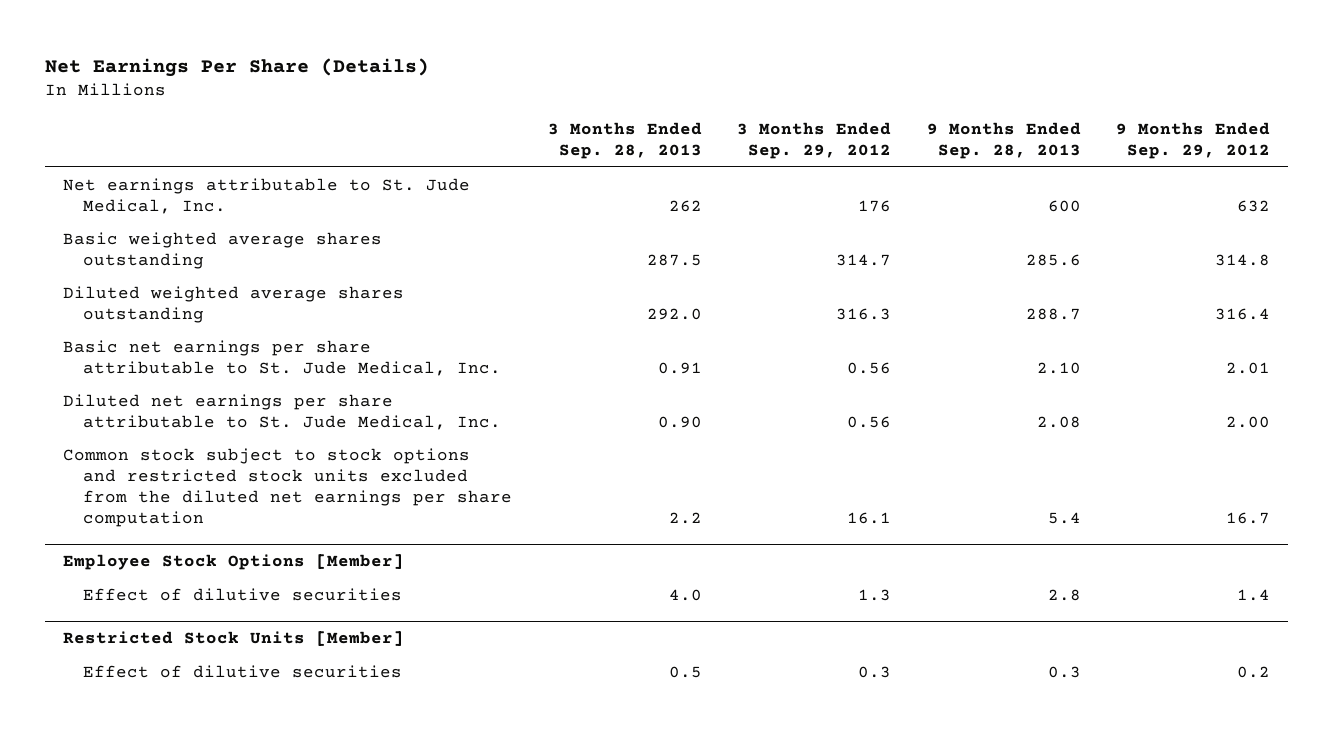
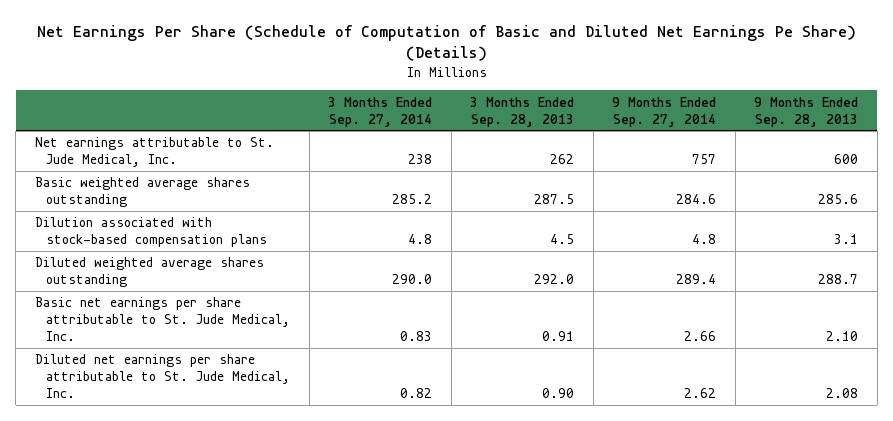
[44,57,429,77] Net Earnings Per Share (Details) -> [36,24,856,62] Net Earnings Per Share (Schedule of Computation of Basic and Diluted Net Earnings Pe Share) (Details)
[737,122,892,160] 3 Months Ended Sep. 29, 2012 -> none
[1116,122,1271,160] 9 Months Ended Sep. 29, 2012 -> none
none -> [328,96,433,127] 3 Months Ended Sep. 27, 2014
none -> [612,96,717,127] 9 Months Ended Sep. 27, 2014
none -> [34,217,268,248] Dilution associated with stock-based compensation plans
[62,447,512,527] Common stock subject to stock options and restricted stock units excluded from the diluted net earnings per share computation -> none
[62,554,404,571] Employee Stock Options [Member] -> none
[82,587,402,601] Effect of dilutive securities -> none
[62,631,404,647] Restricted Stock Units [Member] -> none
[82,664,402,678] Effect of dilutive securities -> none

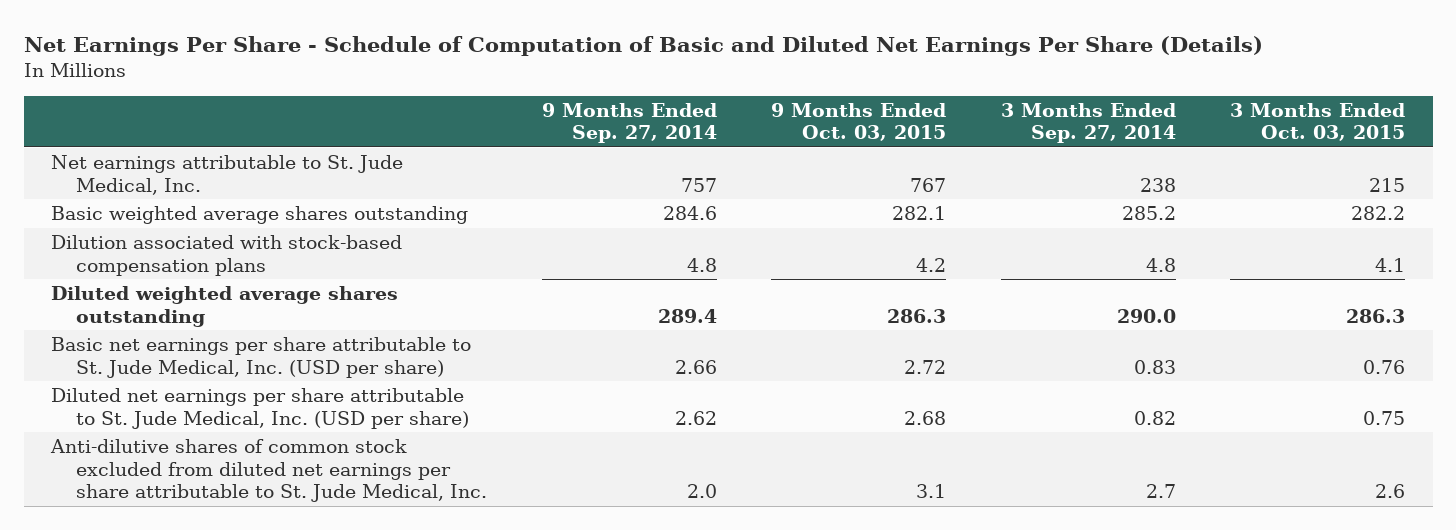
[36,24,856,62] Net Earnings Per Share (Schedule of Computation of Basic and Diluted Net Earnings Pe Share) (Details) -> [23,36,1263,57] Net Earnings Per Share - Schedule of Computation of Basic and Diluted Net Earnings Per Share (Details)
[470,96,575,127] 3 Months Ended Sep. 28, 2013 -> none
[754,96,859,127] 9 Months Ended Sep. 28, 2013 -> none
none -> [771,102,947,142] 9 Months Ended Oct. 03, 2015
none -> [1230,102,1406,142] 3 Months Ended Oct. 03, 2015
[34,297,291,342] Basic net earnings per share attributable to St. Jude Medical, Inc. -> [51,336,472,378] Basic net earnings per share attributable to St. Jude Medical, Inc. (USD per share)
[34,354,291,399] Diluted net earnings per share attributable to St. Jude Medical, Inc. -> [51,387,470,429] Diluted net earnings per share attributable to St. Jude Medical, Inc. (USD per share)
none -> [50,438,488,503] Anti-dilutive shares of common stock excluded from diluted net earnings per share attributable to St. Jude Medical, Inc.

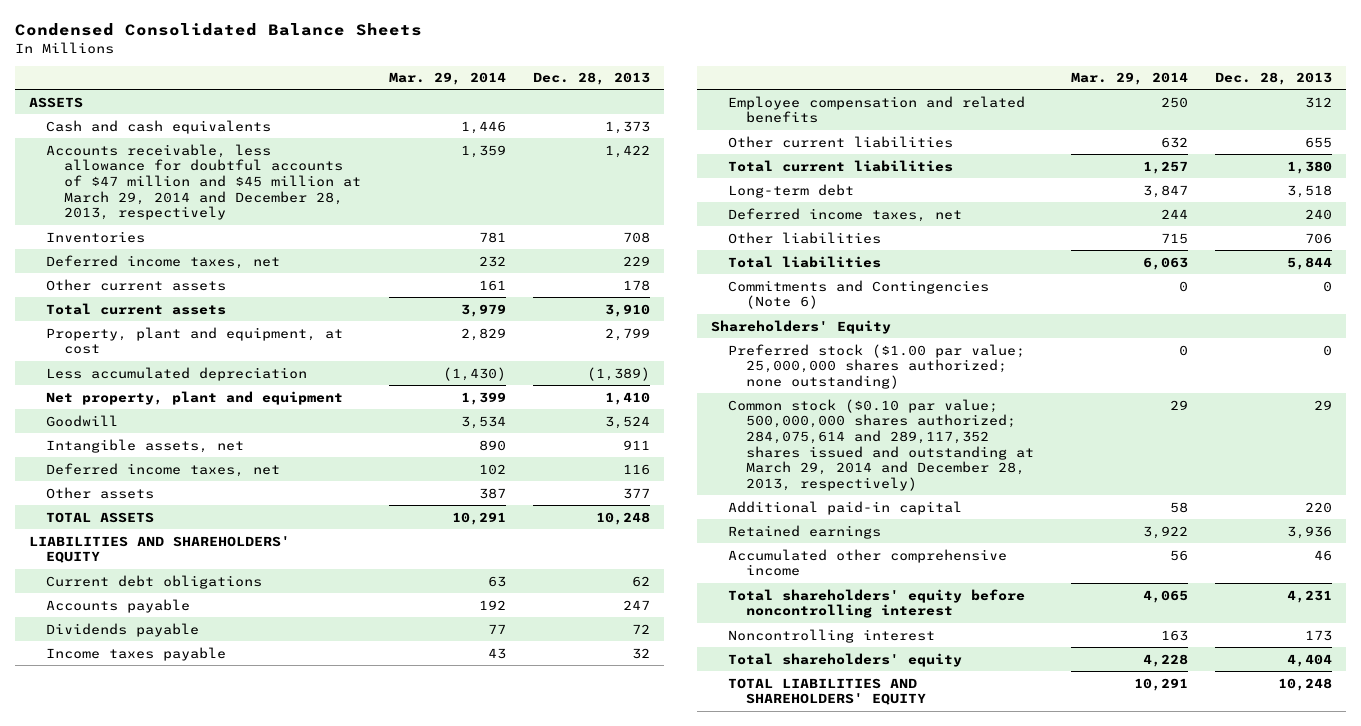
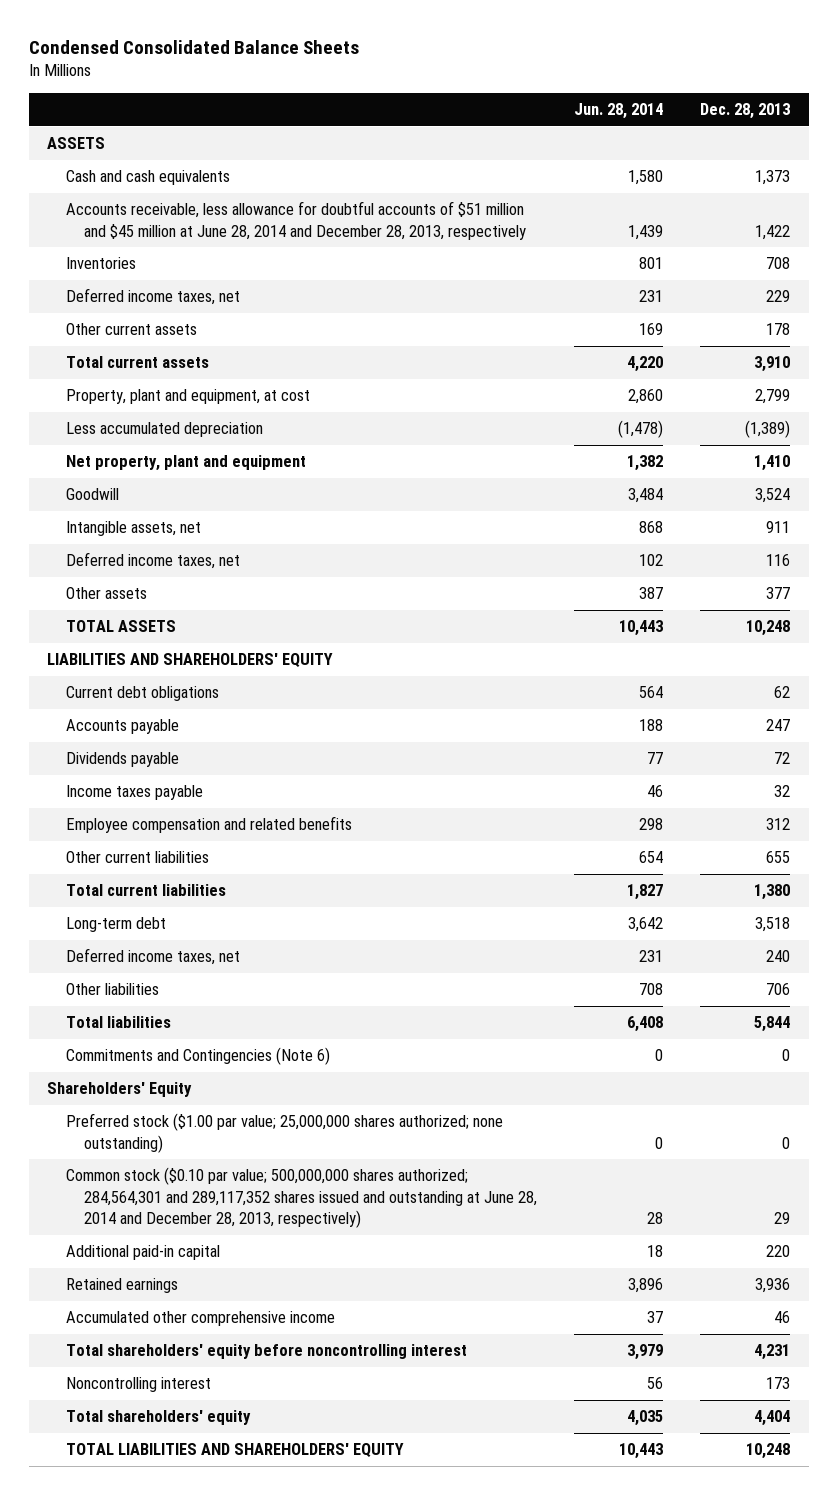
[388,72,506,86] Mar. 29, 2014 -> none
none -> [574,103,664,120] Jun. 28, 2014
[46,143,362,221] Accounts receivable, less allowance for doubtful accounts of $47 million and $45 million at March 29, 2014 and December 28, 2013, respectively -> [65,201,527,240] Accounts receivable, less allowance for doubtful accounts of $51 million and $45 million at June 28, 2014 and December 28, 2013, respectively
[728,398,1035,491] Common stock ($0.10 par value; 500,000,000 shares authorized; 284,075,614 and 289,117,352 shares issued and outstanding at March 29, 2014 and December 28, 2013, respectively) -> [65,1167,538,1229] Common stock ($0.10 par value; 500,000,000 shares authorized; 284,564,301 and 289,117,352 shares issued and outstanding at June 28, 2014 and December 28, 2013, respectively)

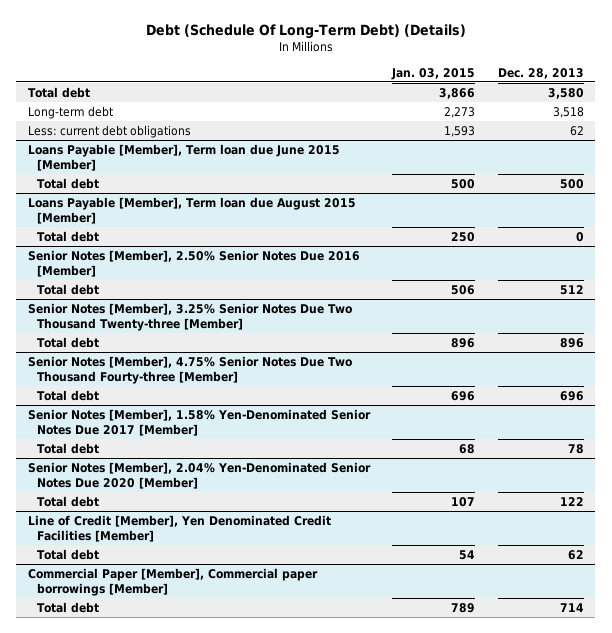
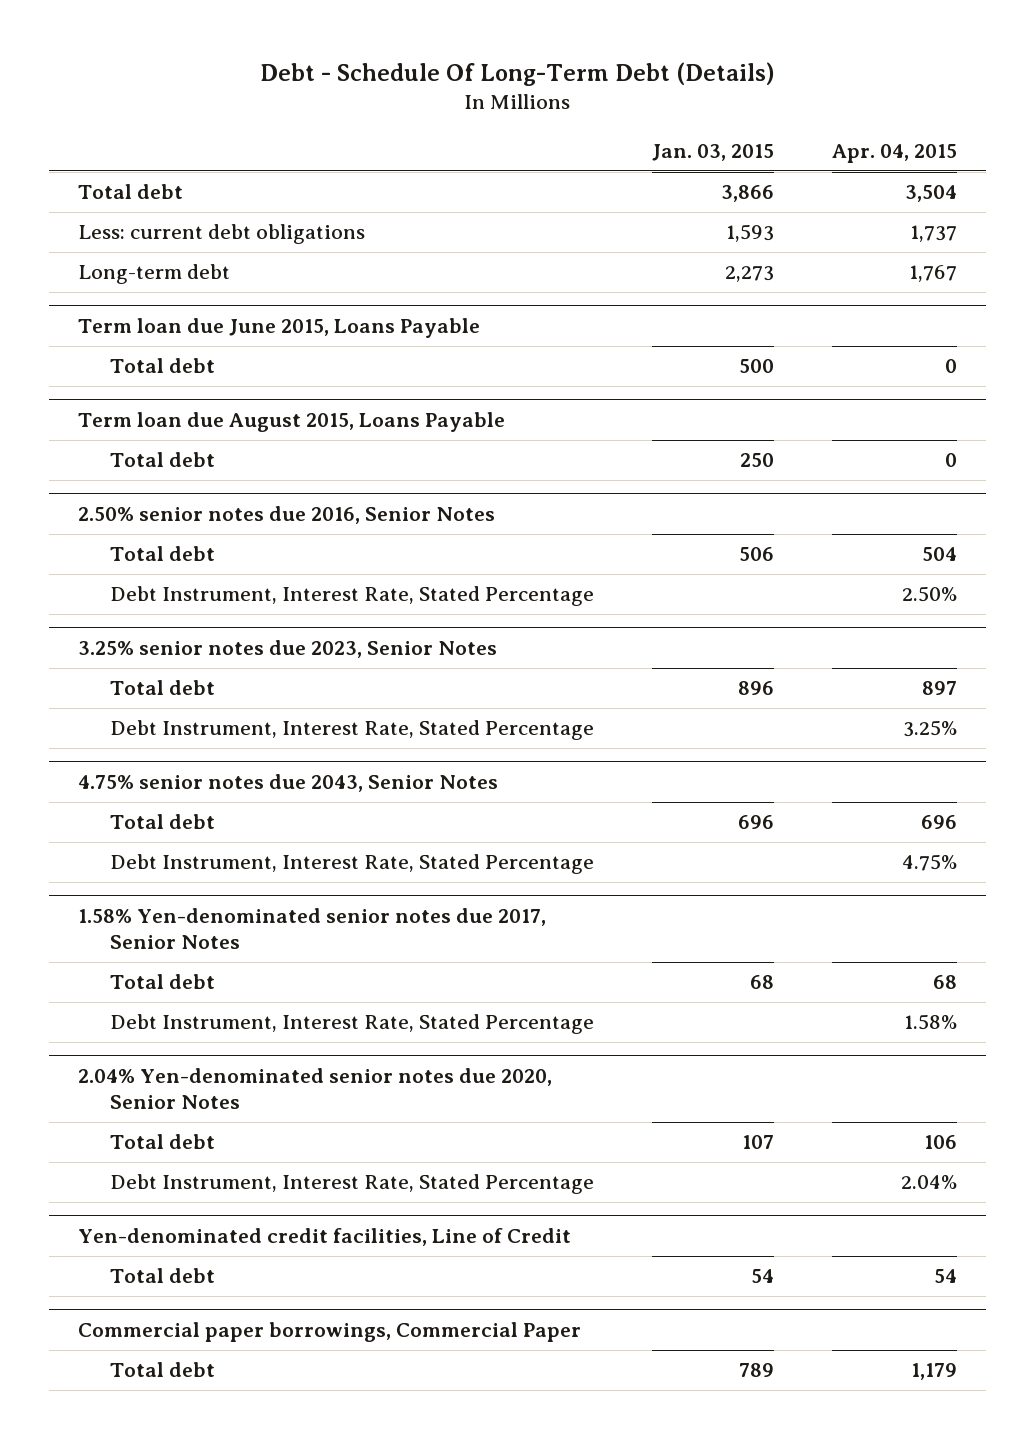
[145,23,466,39] Debt (Schedule Of Long-Term Debt) (Details) -> [260,62,776,87] Debt - Schedule Of Long-Term Debt (Details)
[498,67,585,79] Dec. 28, 2013 -> none
none -> [832,143,958,163] Apr. 04, 2015
[27,105,113,119] Long-term debt -> [77,264,230,285] Long-term debt
[27,143,340,171] Loans Payable [Member], Term loan due June 2015 [Member] -> [77,317,480,338] Term loan due June 2015, Loans Payable
[27,196,356,224] Loans Payable [Member], Term loan due August 2015 [Member] -> [77,411,505,432] Term loan due August 2015, Loans Payable
[27,249,360,277] Senior Notes [Member], 2.50% Senior Notes Due 2016 [Member] -> [77,505,495,524] 2.50% senior notes due 2016, Senior Notes
[27,302,352,331] Senior Notes [Member], 3.25% Senior Notes Due Two Thousand Twenty-three [Member] -> none
none -> [110,586,595,607] Debt Instrument, Interest Rate, Stated Percentage
none -> [77,639,497,658] 3.25% senior notes due 2023, Senior Notes
[27,355,352,384] Senior Notes [Member], 4.75% Senior Notes Due Two Thousand Fourty-three [Member] -> none
none -> [110,720,595,741] Debt Instrument, Interest Rate, Stated Percentage
none -> [77,773,498,792] 4.75% senior notes due 2043, Senior Notes
none -> [110,854,595,875] Debt Instrument, Interest Rate, Stated Percentage
[27,408,371,436] Senior Notes [Member], 1.58% Yen-Denominated Senior Notes Due 2017 [Member] -> [77,907,546,950] 1.58% Yen-denominated senior notes due 2017, Senior Notes
none -> [110,1014,595,1035] Debt Instrument, Interest Rate, Stated Percentage
[27,461,371,489] Senior Notes [Member], 2.04% Yen-Denominated Senior Notes Due 2020 [Member] -> [77,1067,552,1110] 2.04% Yen-denominated senior notes due 2020, Senior Notes
none -> [110,1174,595,1195] Debt Instrument, Interest Rate, Stated Percentage
[27,514,331,542] Line of Credit [Member], Yen Denominated Credit Facilities [Member] -> [77,1227,571,1246] Yen-denominated credit facilities, Line of Credit
[27,567,318,596] Commercial Paper [Member], Commercial paper borrowings [Member] -> [77,1321,581,1342] Commercial paper borrowings, Commercial Paper

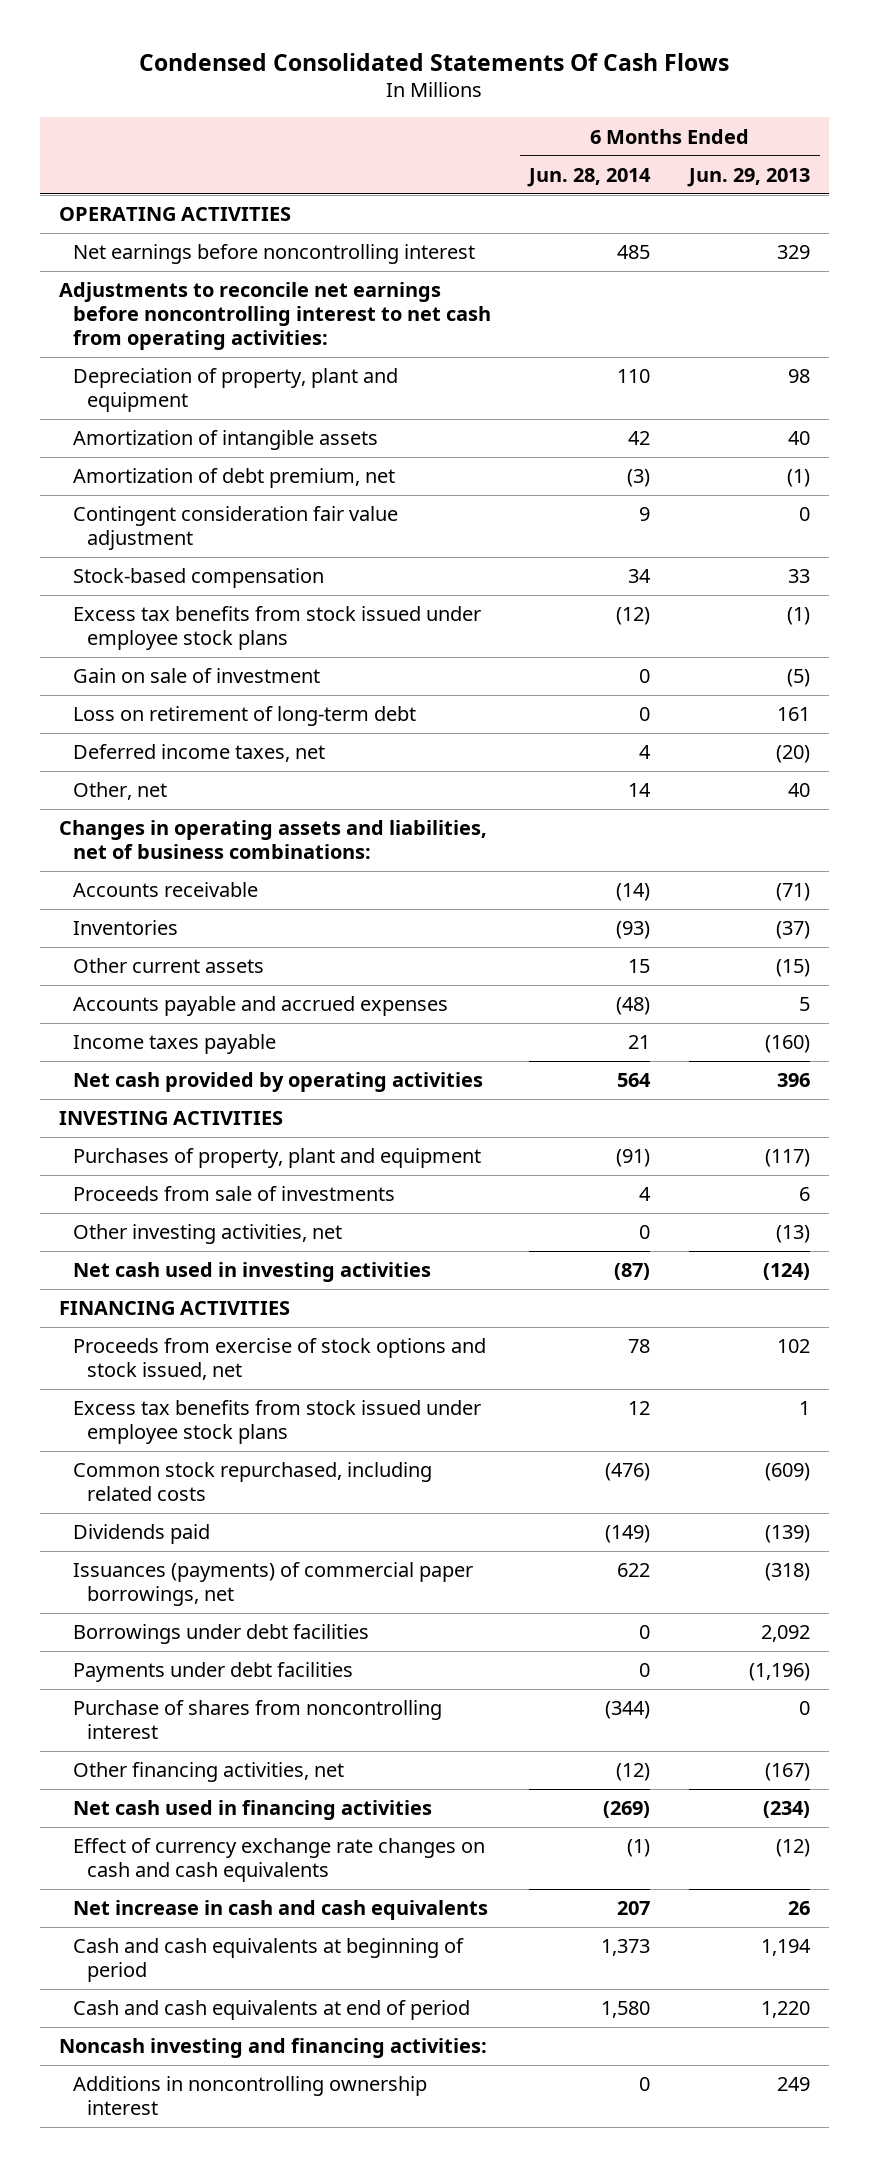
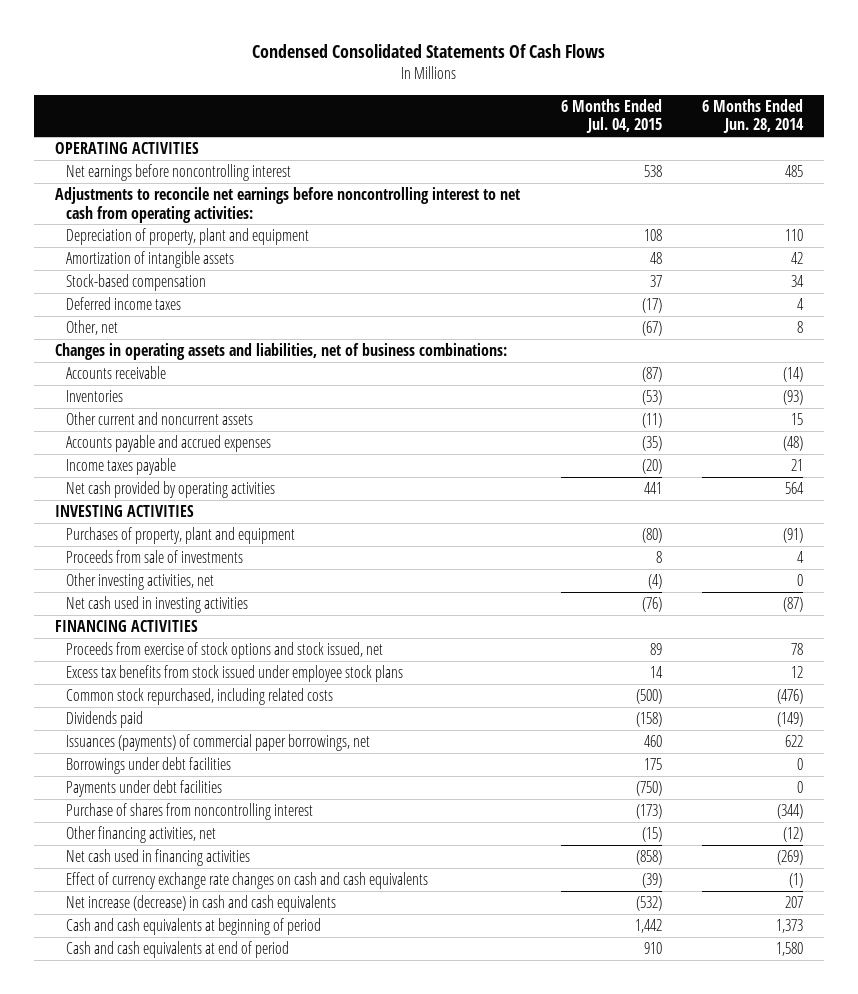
[686,167,810,187] Jun. 29, 2013 -> none
none -> [560,98,662,134] 6 Months Ended Jul. 04, 2015
[72,468,395,489] Amortization of debt premium, net -> none
[72,506,398,551] Contingent consideration fair value adjustment -> none
[72,606,481,651] Excess tax benefits from stock issued under employee stock plans -> none
[72,668,320,684] Gain on sale of investment -> none
[72,706,416,727] Loss on retirement of long-term debt -> none
[72,744,325,763] Deferred income taxes, net -> [66,296,182,310] Deferred income taxes
[628,783,652,798] 14 -> [797,320,804,333] 8
[72,958,264,974] Other current assets -> [66,411,254,425] Other current and noncurrent assets
[72,1900,488,1921] Net increase in cash and cash equivalents -> [66,894,337,912] Net increase (decrease) in cash and cash equivalents
[58,2038,487,2059] Noncash investing and financing activities: -> none
[72,2076,427,2116] Additions in noncontrolling ownership interest -> none

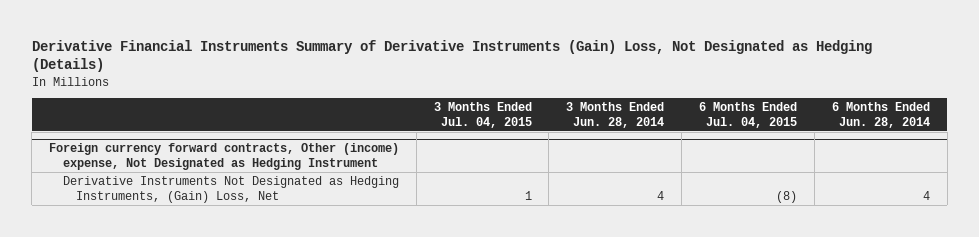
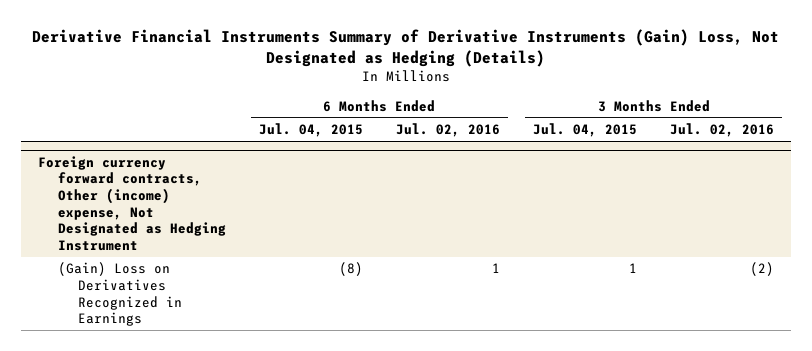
[566,102,665,128] 3 Months Ended Jun. 28, 2014 -> none
[831,102,930,128] 6 Months Ended Jun. 28, 2014 -> none
none -> [395,123,500,138] Jul. 02, 2016
none -> [670,123,775,138] Jul. 02, 2016
[62,176,399,203] Derivative Instruments Not Designated as Hedging Instruments, (Gain) Loss, Net -> [57,262,183,327] (Gain) Loss on Derivatives Recognized in Earnings

